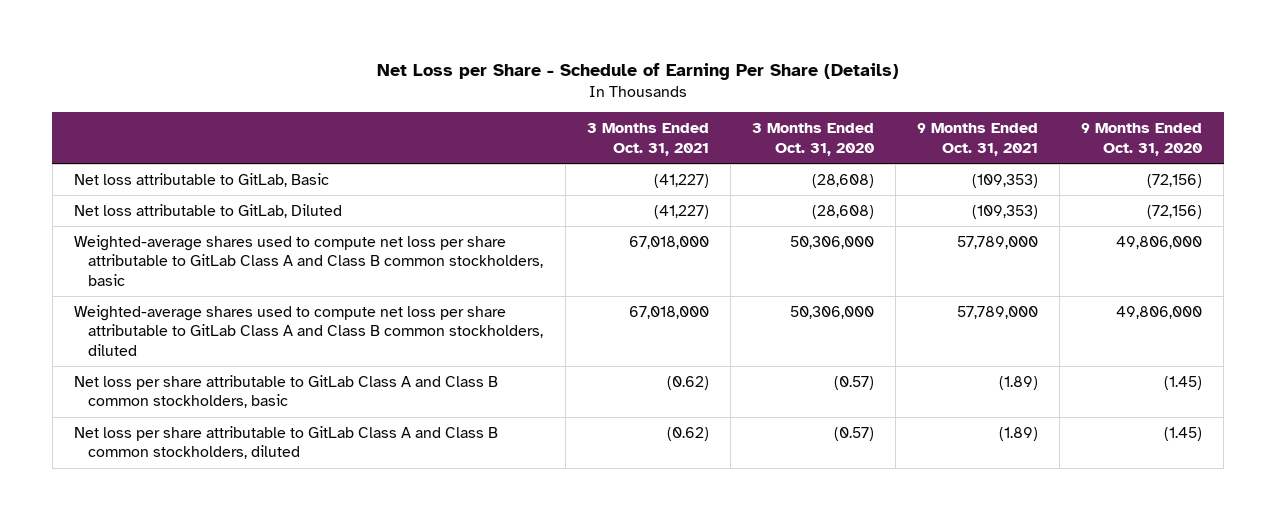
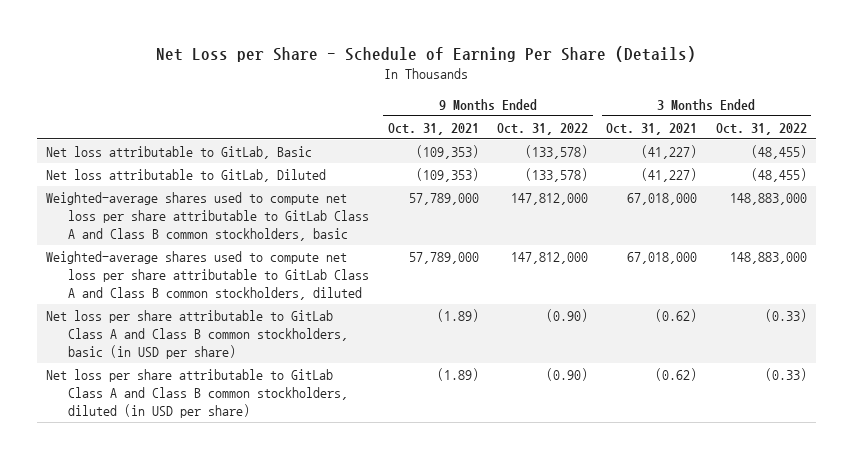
[751,123,874,156] 3 Months Ended Oct. 31, 2020 -> none
[1081,123,1203,156] 9 Months Ended Oct. 31, 2020 -> none
none -> [497,122,589,135] Oct. 31, 2022
none -> [715,122,807,135] Oct. 31, 2022
[73,374,498,409] Net loss per share attributable to GitLab Class A and Class B common stockholders, basic -> [46,310,349,359] Net loss per share attributable to GitLab Class A and Class B common stockholders, basic (in USD per share)
[73,425,498,460] Net loss per share attributable to GitLab Class A and Class B common stockholders, diluted -> [46,369,349,418] Net loss per share attributable to GitLab Class A and Class B common stockholders, diluted (in USD per share)

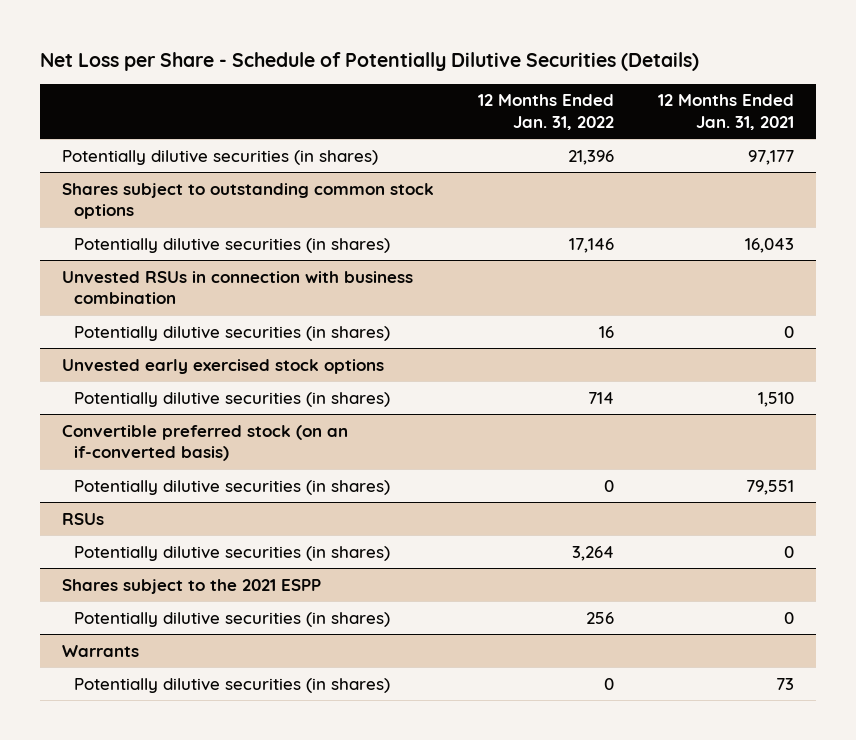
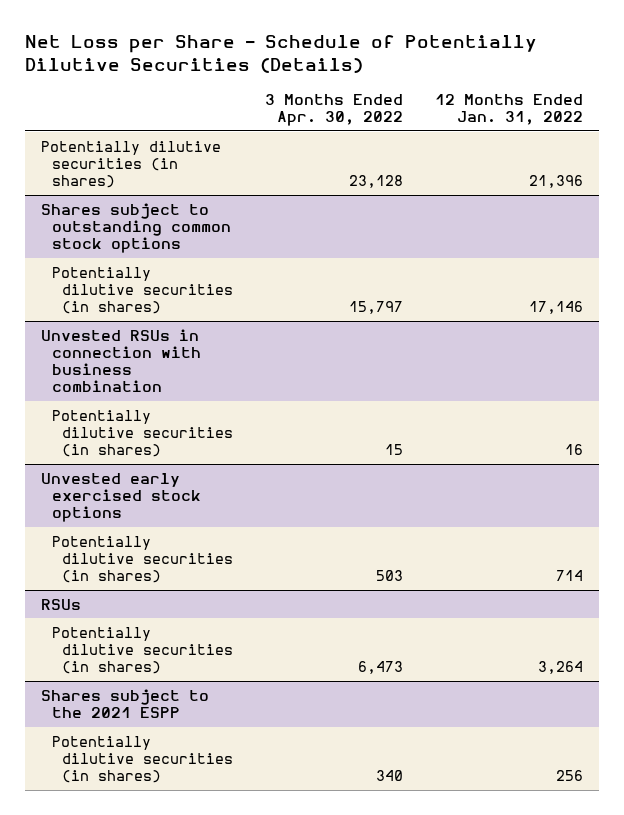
[658,94,795,130] 12 Months Ended Jan. 31, 2021 -> none
none -> [265,94,404,127] 3 Months Ended Apr. 30, 2022
[61,424,348,462] Convertible preferred stock (on an if-converted basis) -> none
[74,479,391,495] Potentially dilutive securities (in shares) -> none
[61,644,139,657] Warrants -> none
[74,677,391,693] Potentially dilutive securities (in shares) -> none

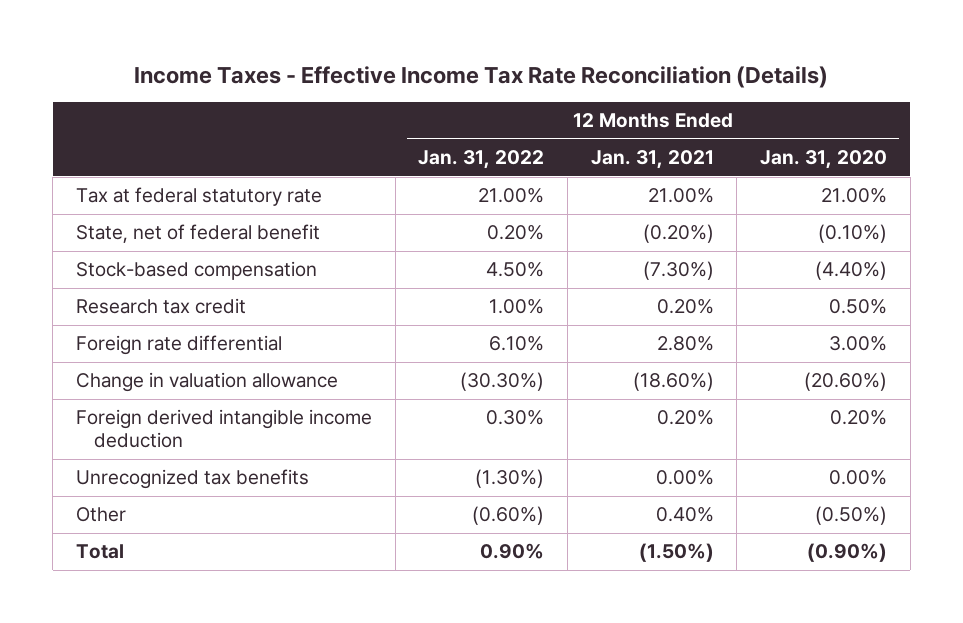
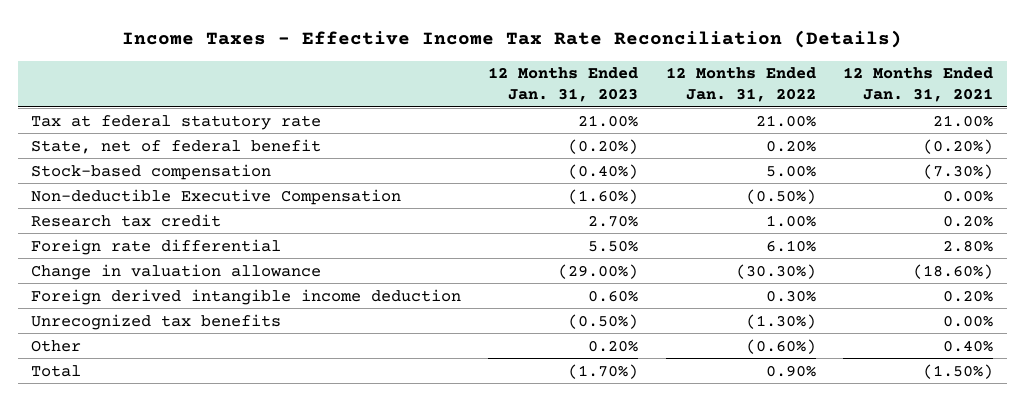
[760,150,888,170] Jan. 31, 2020 -> none
none -> [488,67,639,102] 12 Months Ended Jan. 31, 2023
[486,262,545,278] 4.50% -> [765,164,816,177] 5.00%
none -> [31,188,402,205] Non-deductible Executive Compensation

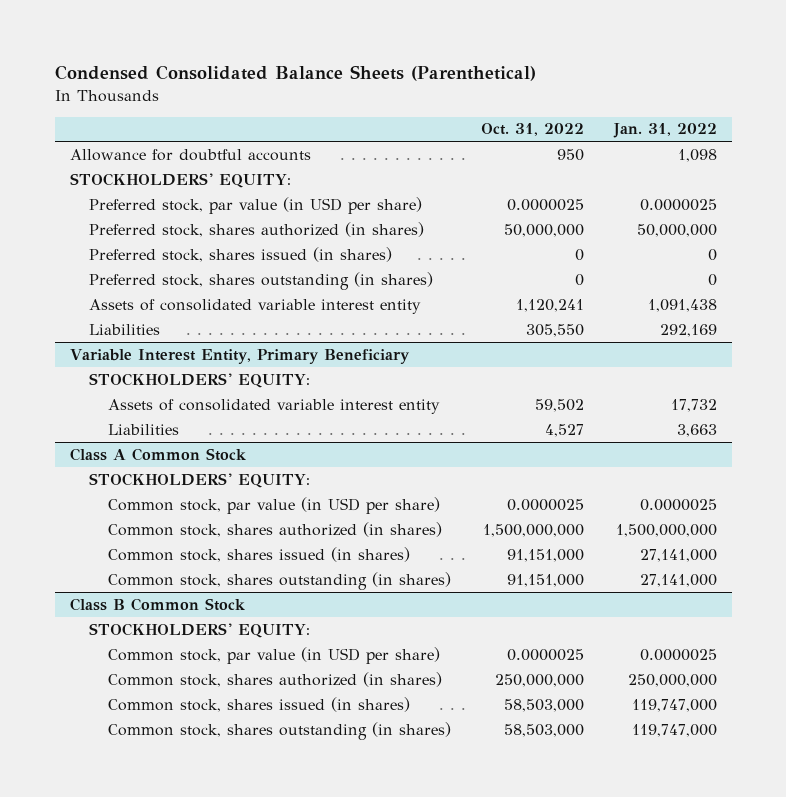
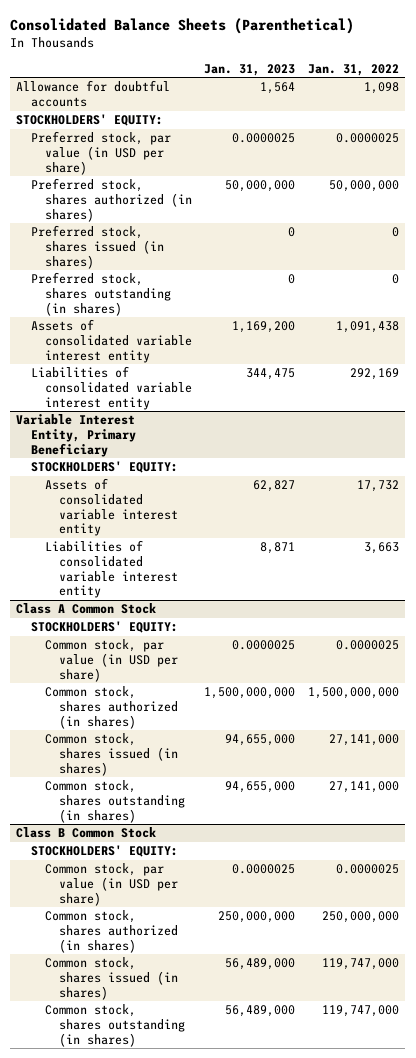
[54,65,536,82] Condensed Consolidated Balance Sheets (Parenthetical) -> [10,17,355,34] Consolidated Balance Sheets (Parenthetical)
[480,123,584,137] Oct. 31, 2022 -> none
none -> [204,63,296,76] Jan. 31, 2023
[88,323,160,335] Liabilities -> [30,366,192,410] Liabilities of consolidated variable interest entity
[107,423,179,435] Liabilities -> [44,540,178,599] Liabilities of consolidated variable interest entity

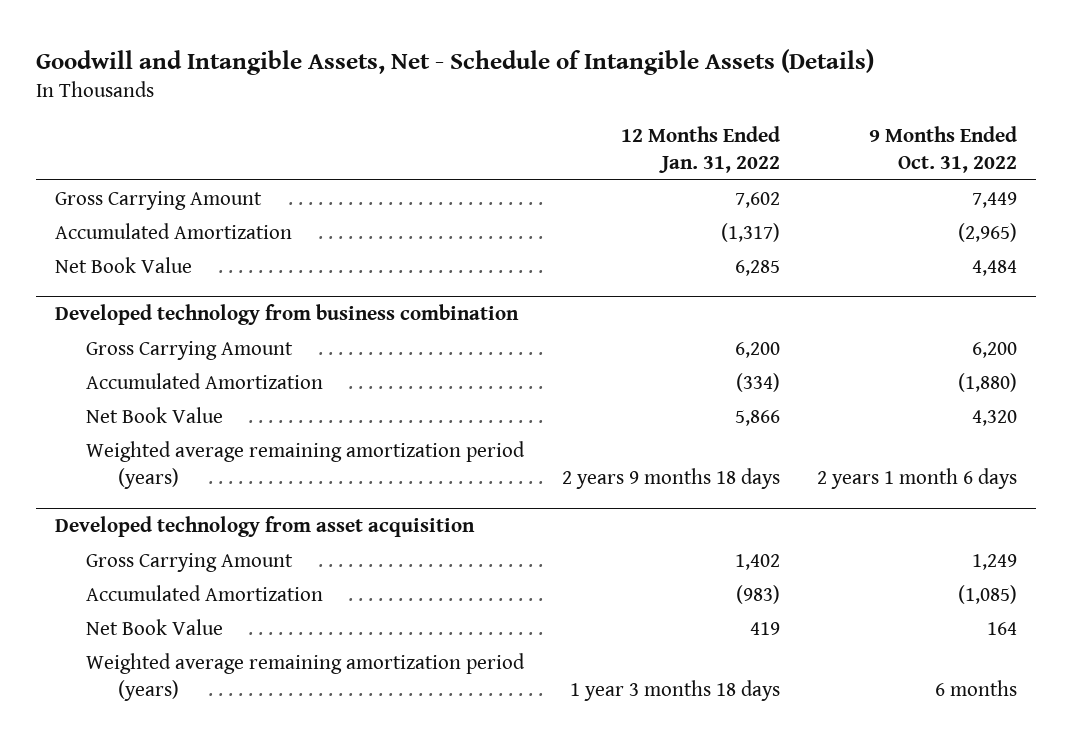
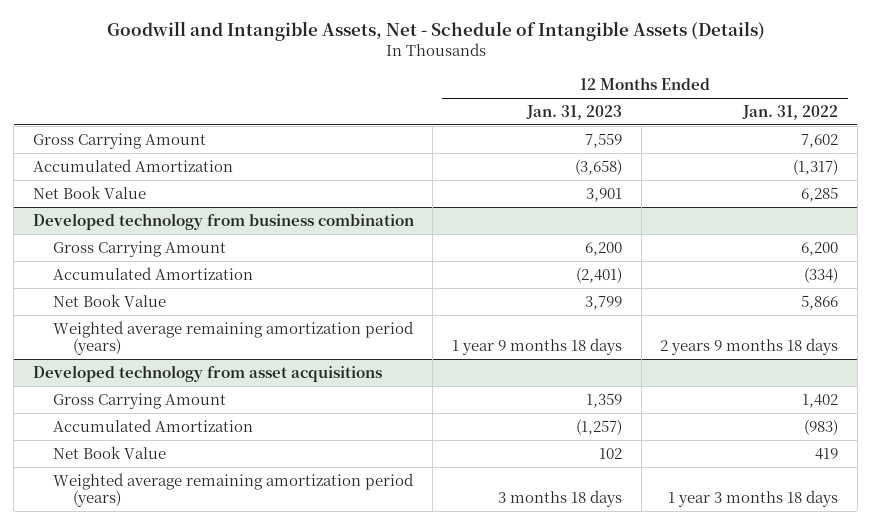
[869,125,1018,174] 9 Months Ended Oct. 31, 2022 -> none
none -> [526,104,623,120] Jan. 31, 2023
[54,516,475,538] Developed technology from asset acquisition -> [32,364,382,382] Developed technology from asset acquisitions

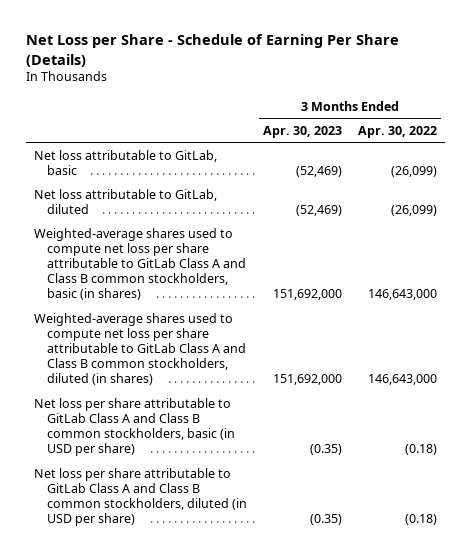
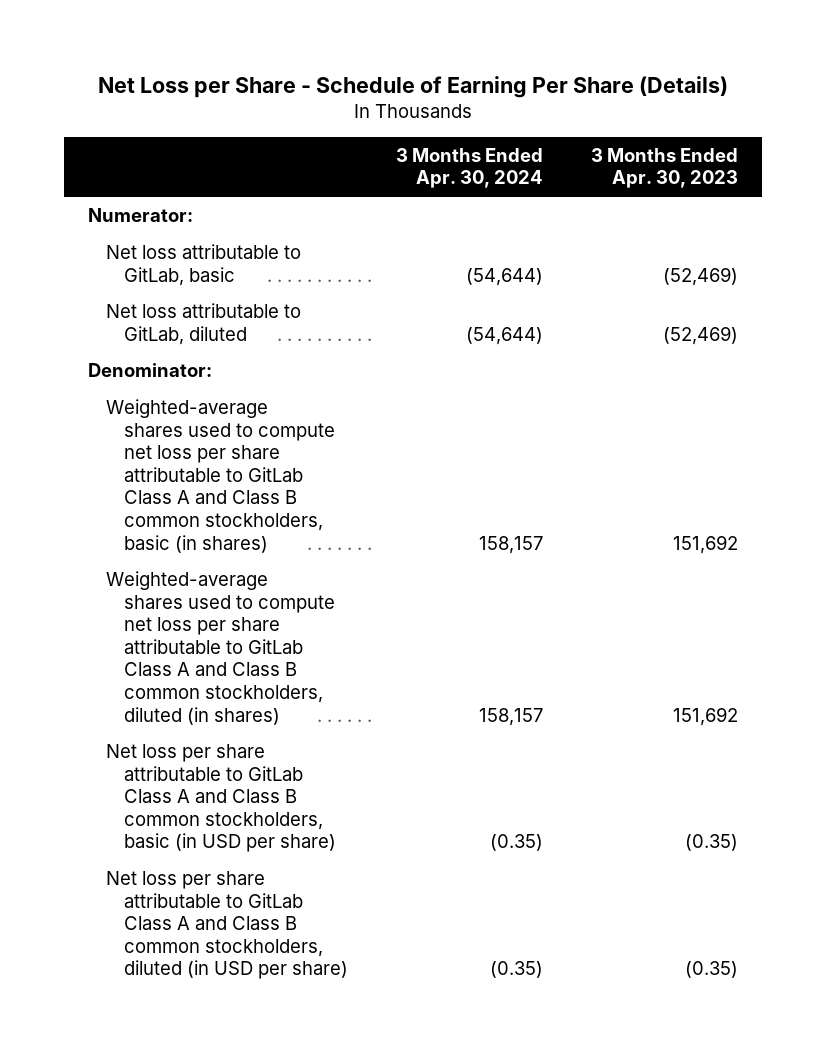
[358,125,438,138] Apr. 30, 2022 -> none
none -> [396,147,544,189] 3 Months Ended Apr. 30, 2024
none -> [88,208,194,223] Numerator:
none -> [88,363,213,378] Denominator:
[273,289,343,301] 151,692,000 -> [672,534,738,554] 151,692
[273,374,343,386] 151,692,000 -> [672,706,738,726] 151,692

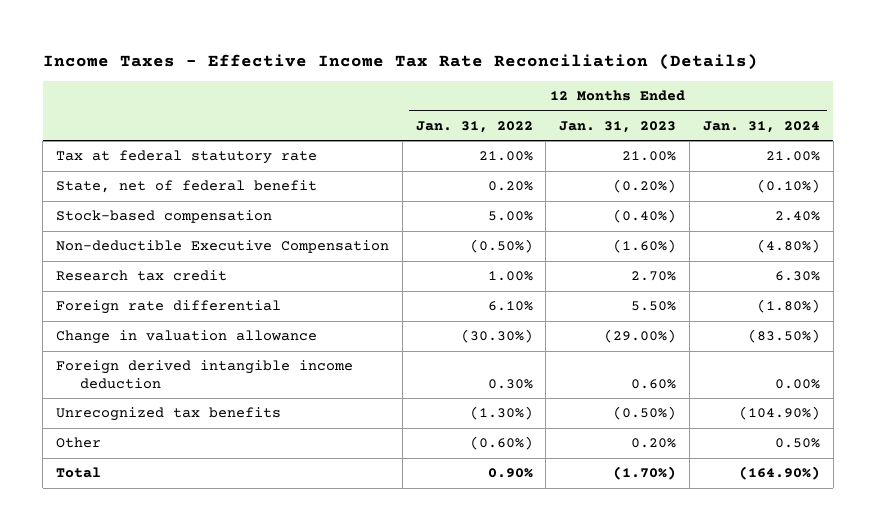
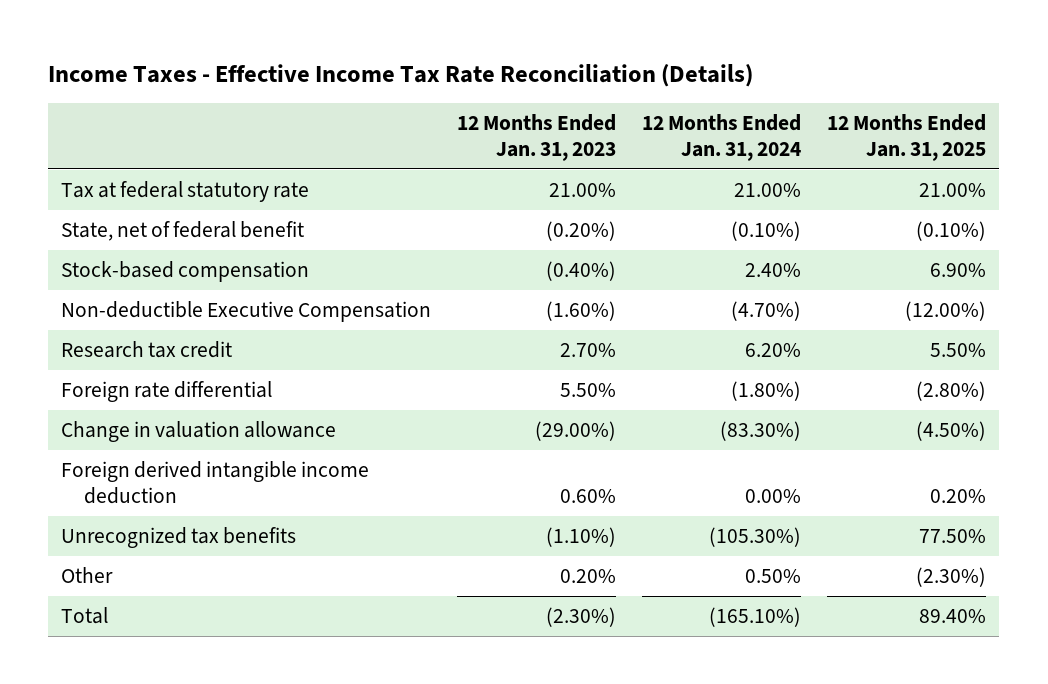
[415,120,533,133] Jan. 31, 2022 -> none
none -> [827,114,987,161] 12 Months Ended Jan. 31, 2025
[757,239,821,254] (4.80%) -> [731,301,802,322] (4.70%)
[775,271,821,282] 6.30% -> [745,343,802,358] 6.20%
[748,329,821,344] (83.50%) -> [720,421,802,442] (83.30%)
[613,406,677,421] (0.50%) -> [546,527,617,548] (1.10%)
[739,406,821,421] (104.90%) -> [709,527,802,548] (105.30%)
[613,466,677,481] (1.70%) -> [546,607,617,628] (2.30%)
[739,466,821,481] (164.90%) -> [709,607,802,628] (165.10%)

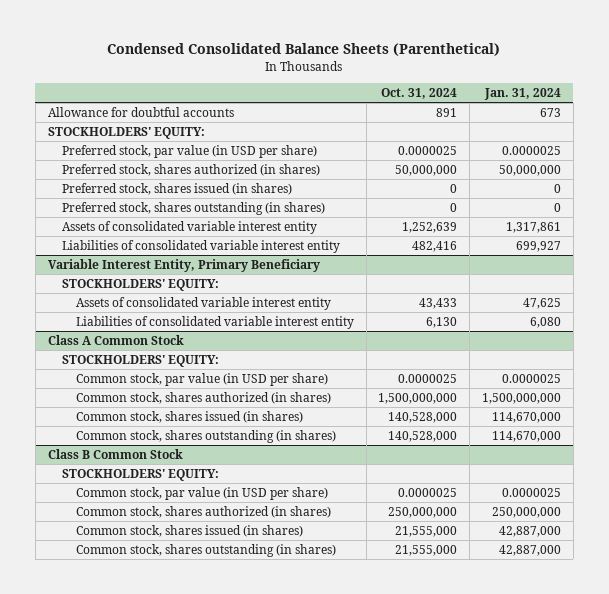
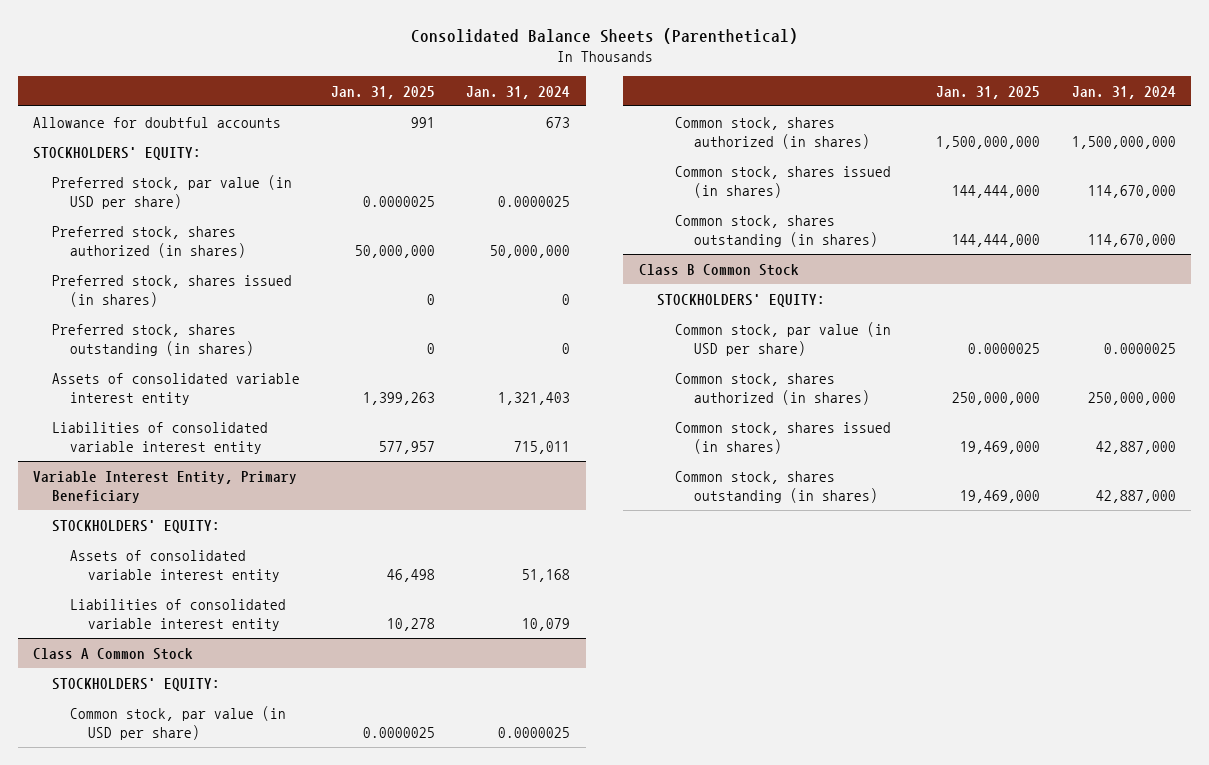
[107,43,501,57] Condensed Consolidated Balance Sheets (Parenthetical) -> [410,27,798,44] Consolidated Balance Sheets (Parenthetical)
[381,87,458,99] Oct. 31, 2024 -> none
none -> [330,85,435,99] Jan. 31, 2025
[506,222,562,234] 1,317,861 -> [498,391,571,405] 1,321,403
[516,241,562,253] 699,927 -> [514,440,571,454] 715,011
[523,298,562,310] 47,625 -> [522,568,571,582] 51,168
[530,317,562,329] 6,080 -> [522,617,571,631] 10,079

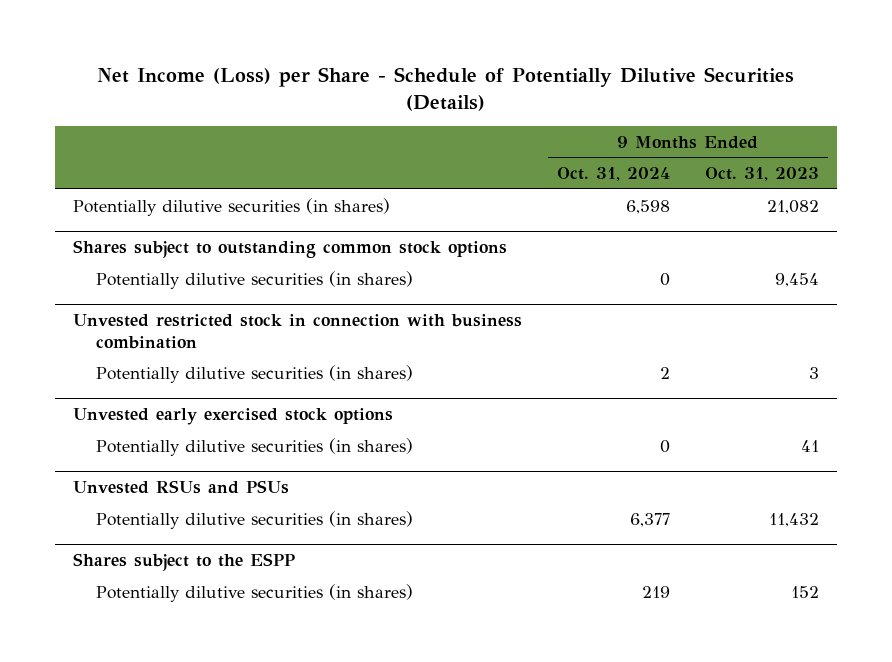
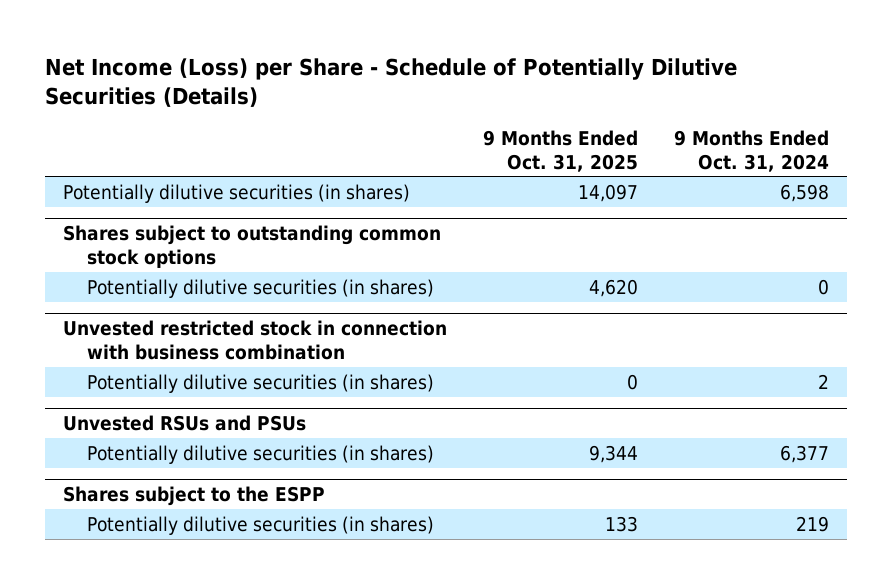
[705,166,820,181] Oct. 31, 2023 -> none
none -> [483,130,639,172] 9 Months Ended Oct. 31, 2025
[72,408,393,426] Unvested early exercised stock options -> none
[95,437,413,456] Potentially dilutive securities (in shares) -> none

